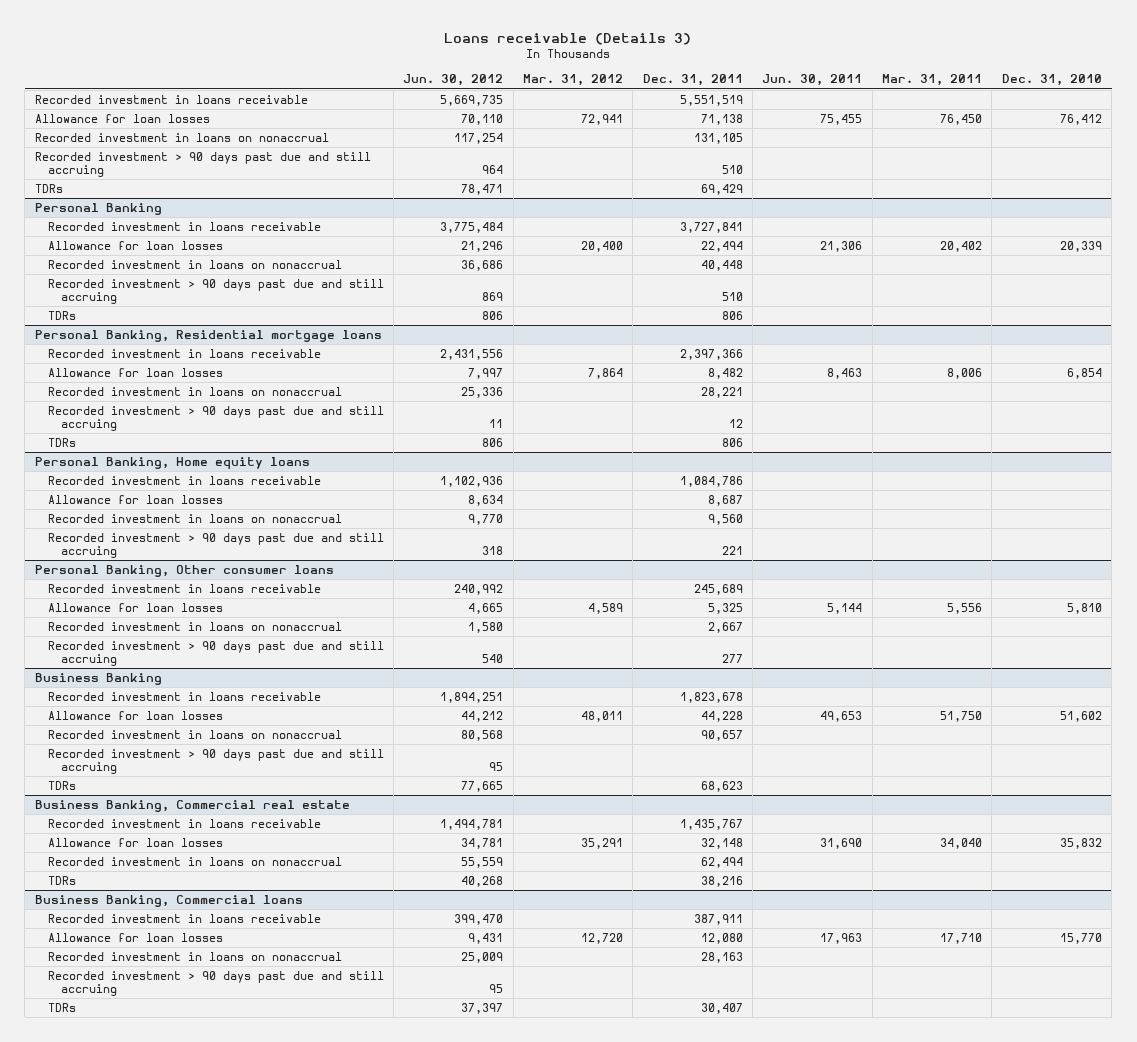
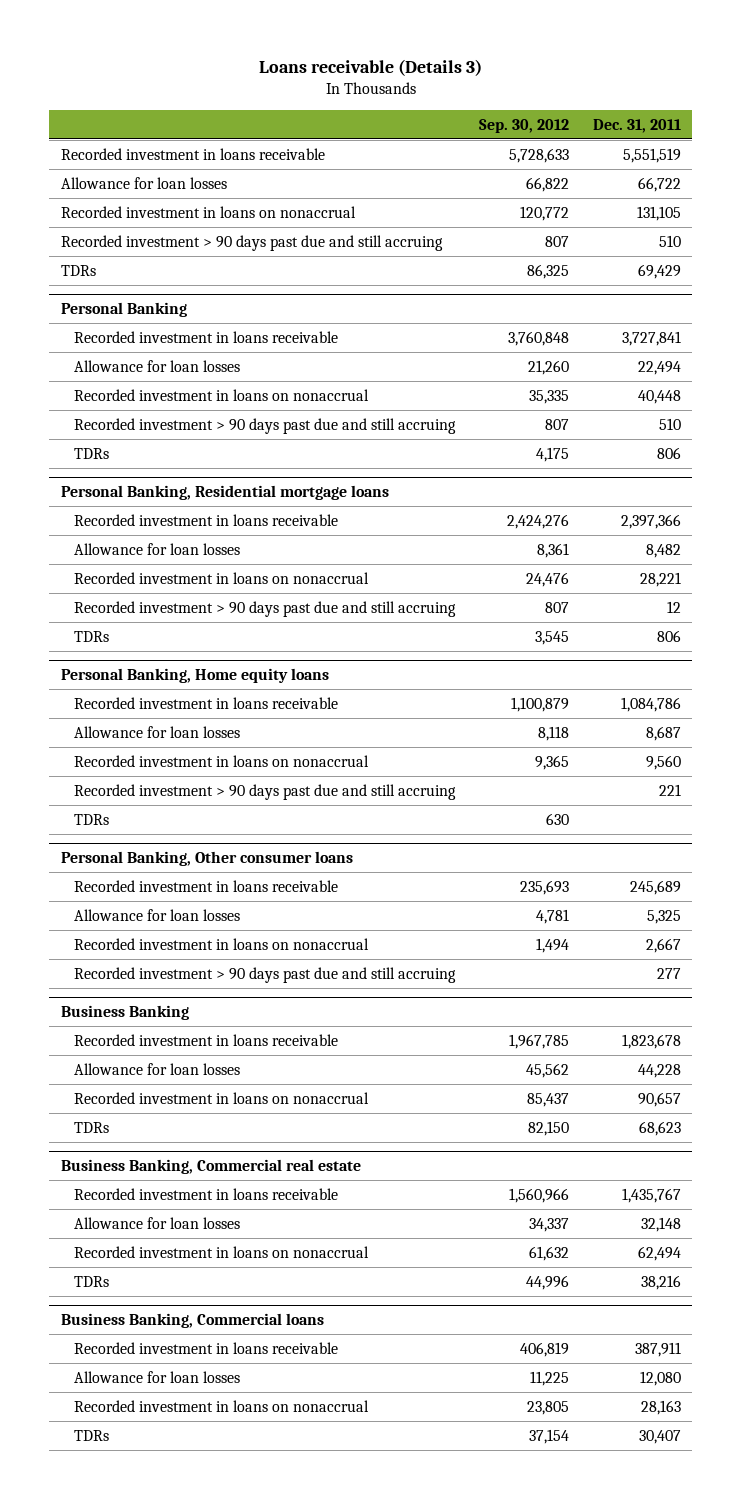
[403,74,504,87] Jun. 30, 2012 -> none
[523,74,624,87] Mar. 31, 2012 -> none
[762,74,863,87] Jun. 30, 2011 -> none
[882,74,983,87] Mar. 31, 2011 -> none
[1001,74,1102,87] Dec. 31, 2010 -> none
none -> [478,118,569,133] Sep. 30, 2012
[700,113,743,125] 71,138 -> [637,176,681,192] 66,722
none -> [73,813,109,825] TDRs
[47,748,384,775] Recorded investment > 90 days past due and still accruing -> none
[47,970,384,997] Recorded investment > 90 days past due and still accruing -> none

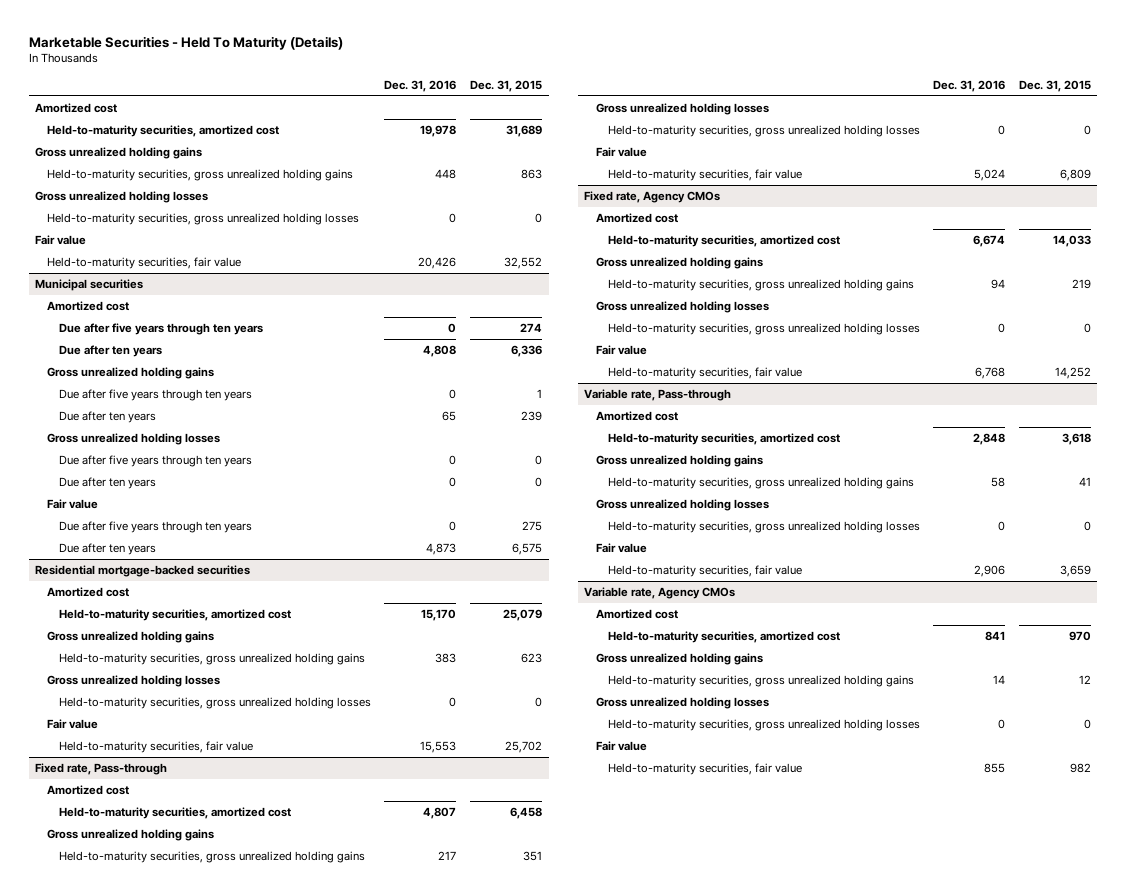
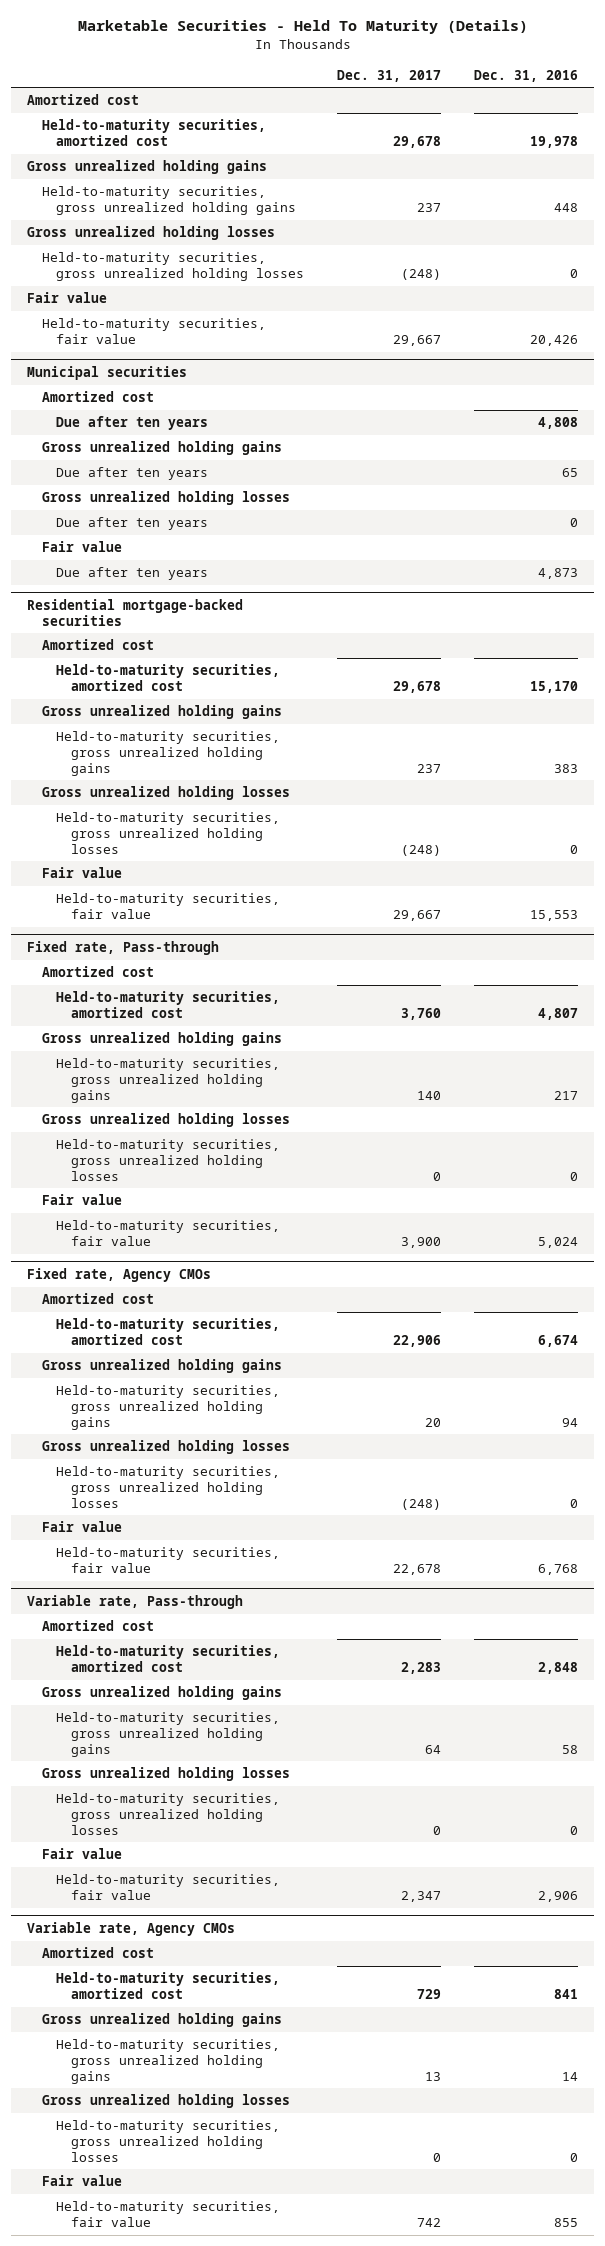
[469,79,542,92] Dec. 31, 2015 -> none
none -> [337,69,442,82] Dec. 31, 2017
[58,323,263,336] Due after five years through ten years -> none
[58,389,252,402] Due after five years through ten years -> none
[58,455,252,468] Due after five years through ten years -> none
[58,521,252,534] Due after five years through ten years -> none

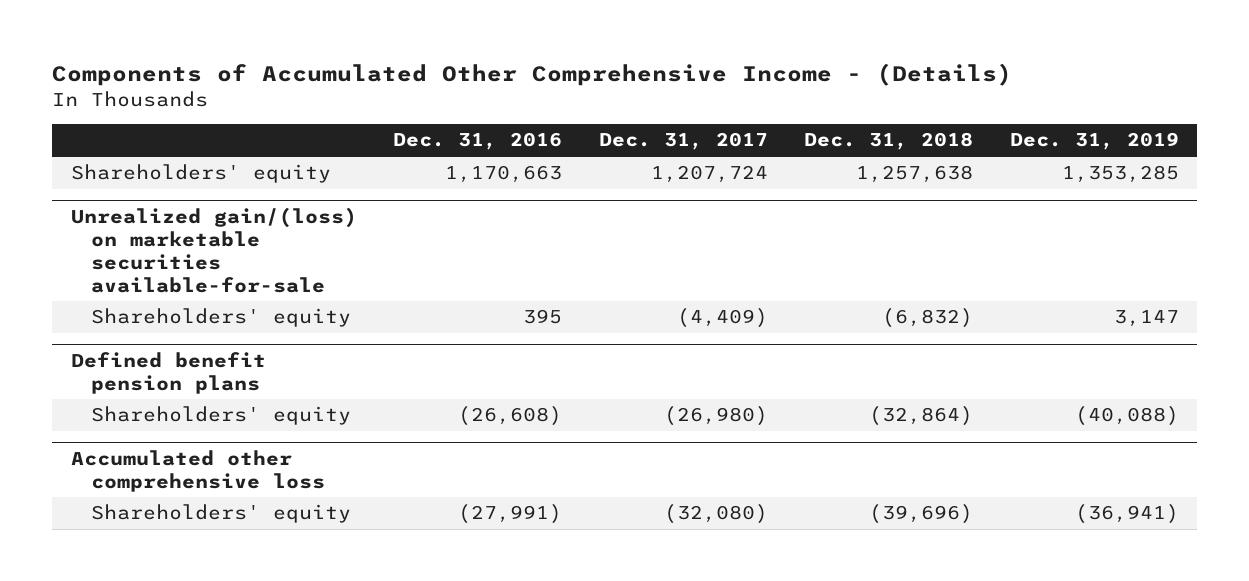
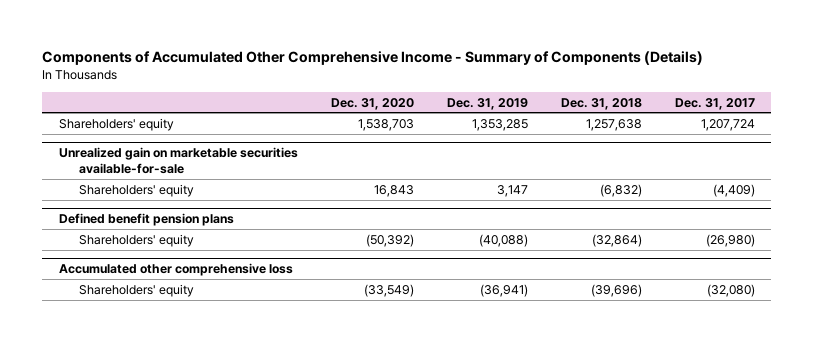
[52,62,1013,86] Components of Accumulated Other Comprehensive Income - (Details) -> [42,50,704,65] Components of Accumulated Other Comprehensive Income - Summary of Components (Details)
[393,132,563,151] Dec. 31, 2016 -> none
none -> [330,97,414,110] Dec. 31, 2020
[70,206,357,293] Unrealized gain/(loss) on marketable securities available-for-sale -> [58,147,298,175] Unrealized gain on marketable securities available-for-sale

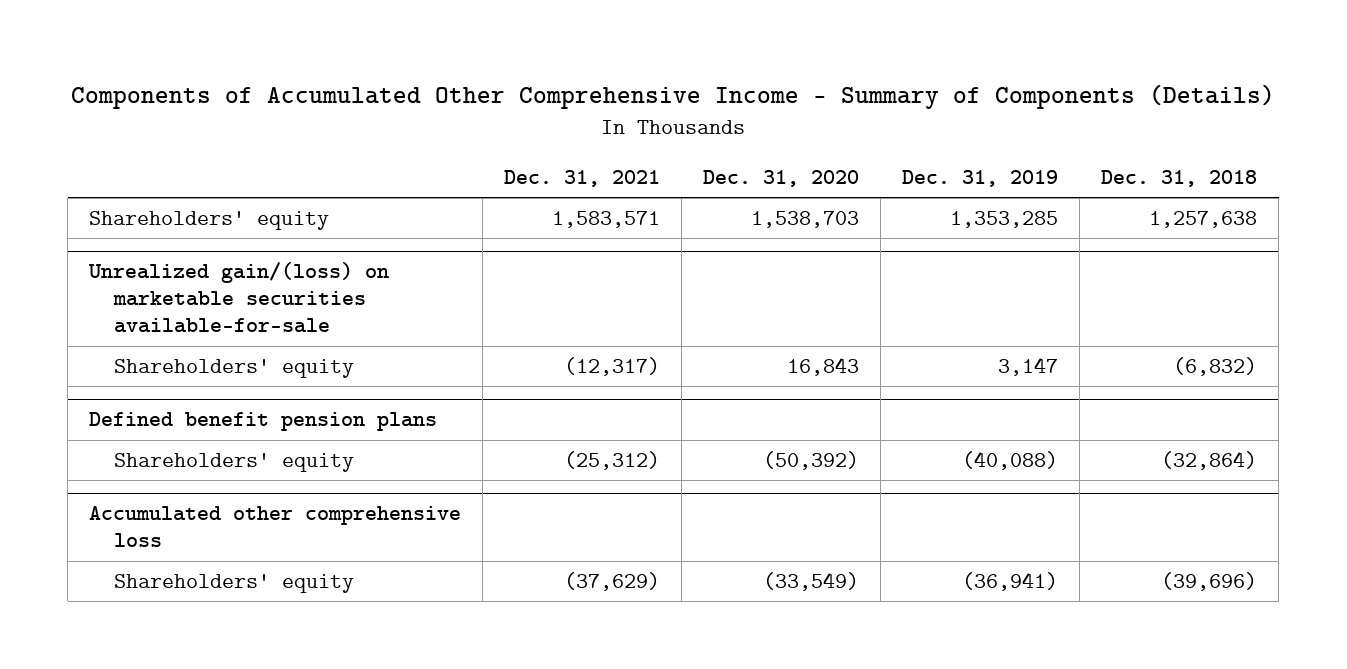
[674,97,755,110] Dec. 31, 2017 -> none
none -> [504,169,661,187] Dec. 31, 2021
[58,147,298,175] Unrealized gain on marketable securities available-for-sale -> [88,262,390,334] Unrealized gain/(loss) on marketable securities available-for-sale

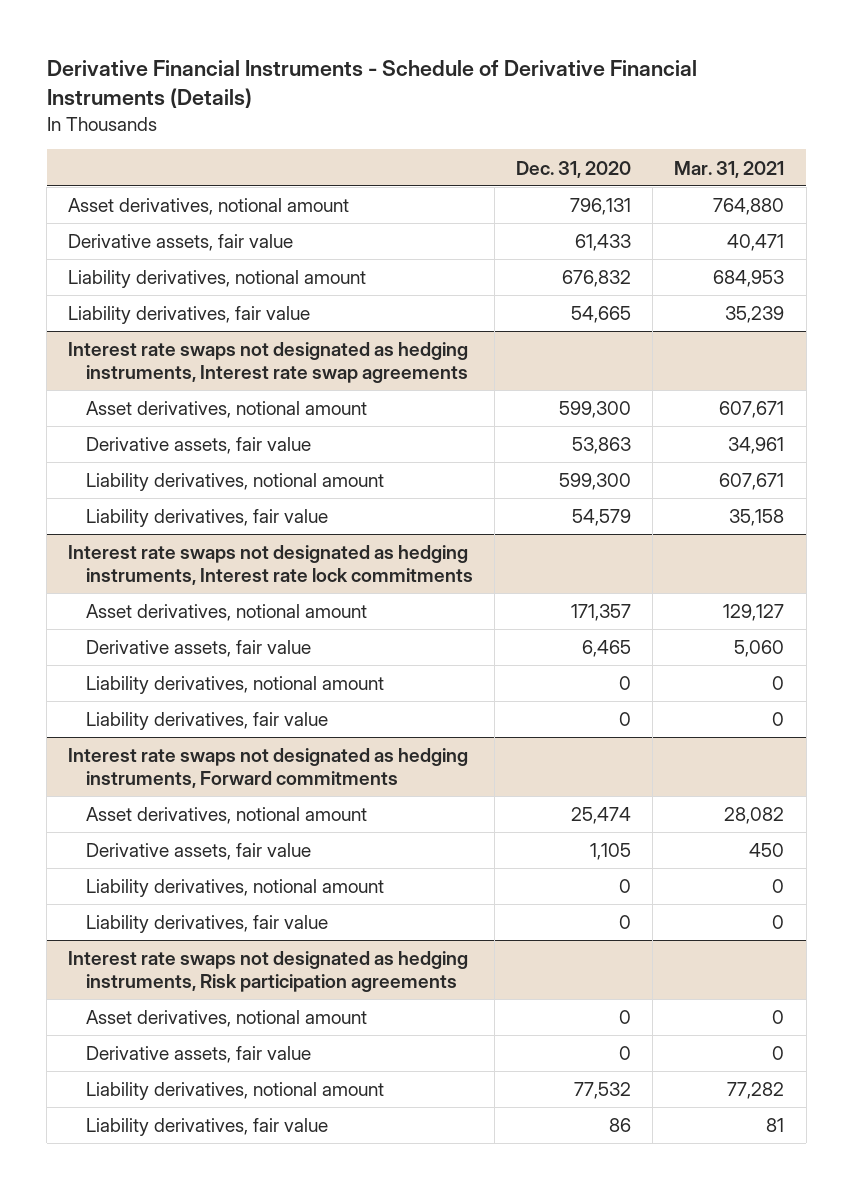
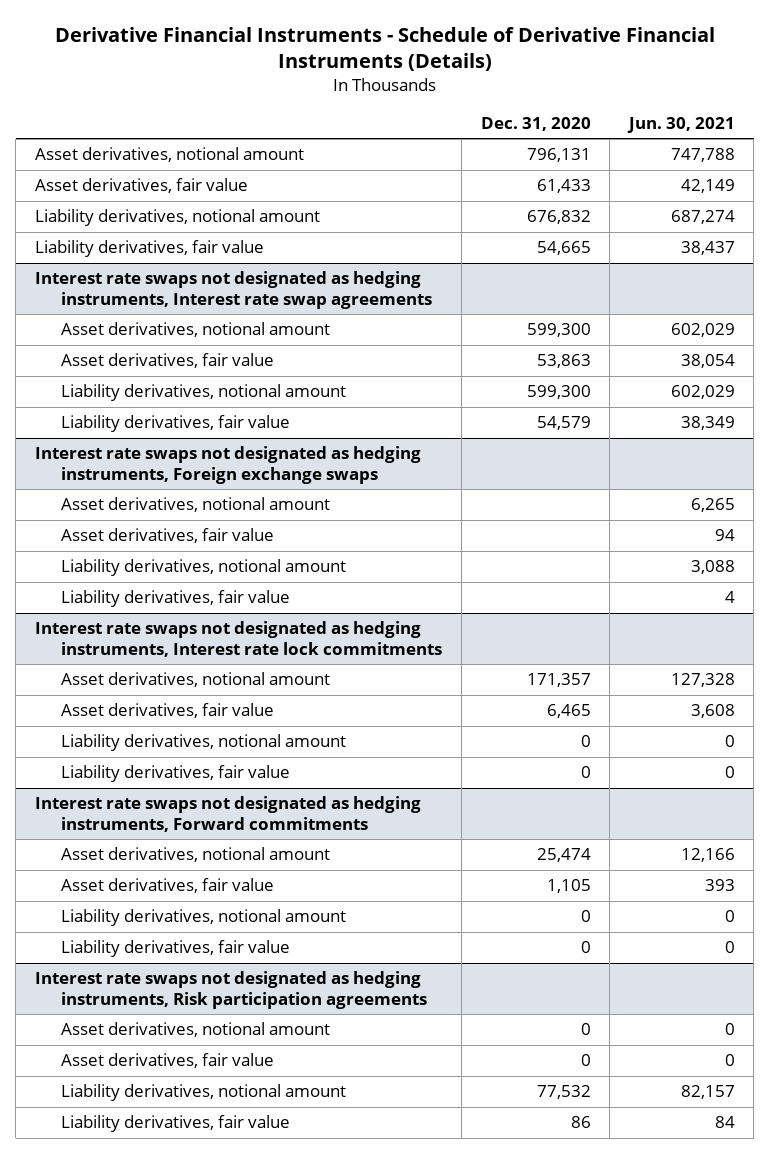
[674,160,785,178] Mar. 31, 2021 -> none
none -> [626,116,735,133] Jun. 30, 2021
[68,234,294,252] Derivative assets, fair value -> [34,178,248,194] Asset derivatives, fair value
[86,437,312,455] Derivative assets, fair value -> [61,353,275,369] Asset derivatives, fair value
none -> [34,446,421,484] Interest rate swaps not designated as hedging instruments, Foreign exchange swaps
none -> [61,497,331,513] Asset derivatives, notional amount
none -> [61,528,275,544] Asset derivatives, fair value
none -> [61,559,347,577] Liability derivatives, notional amount
none -> [61,590,291,608] Liability derivatives, fair value
[86,640,312,658] Derivative assets, fair value -> [61,703,275,719] Asset derivatives, fair value
[86,843,312,861] Derivative assets, fair value -> [61,878,275,894] Asset derivatives, fair value
[86,1046,312,1064] Derivative assets, fair value -> [61,1053,275,1069] Asset derivatives, fair value

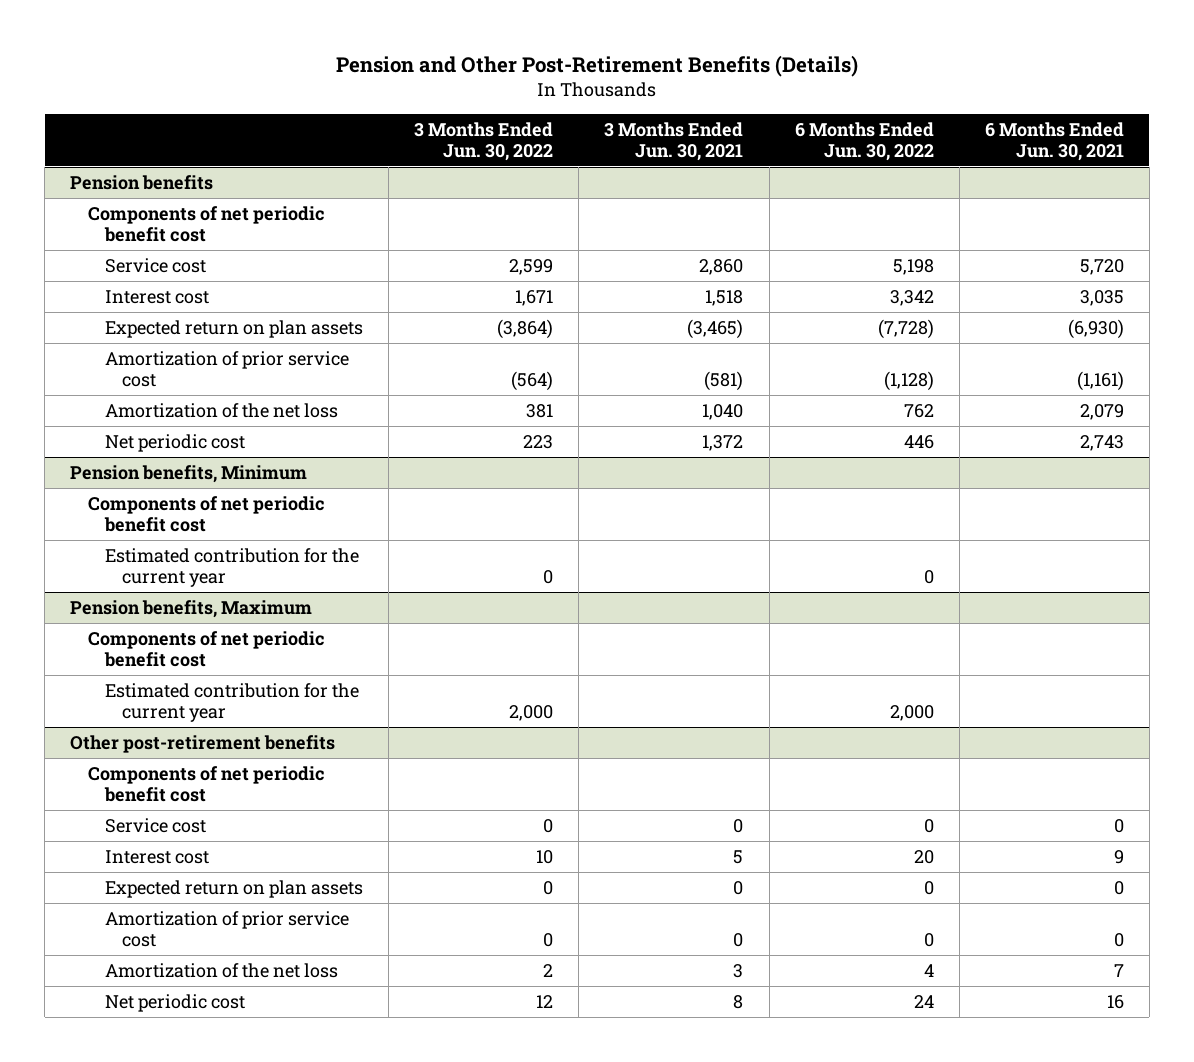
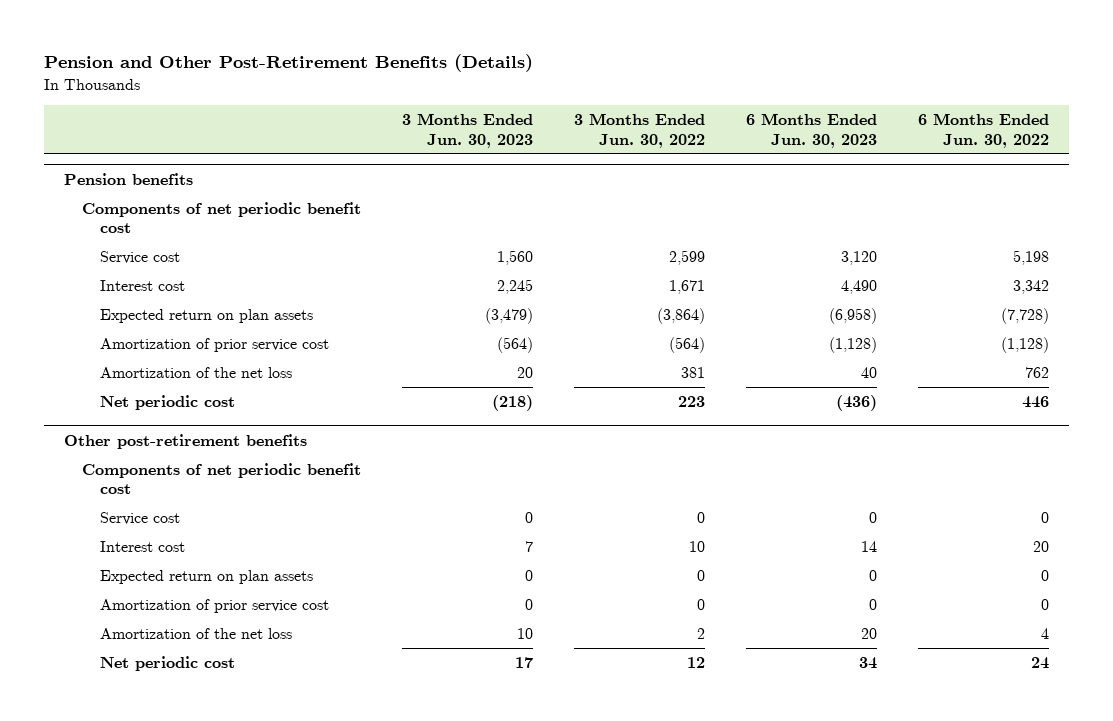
[604,122,744,161] 3 Months Ended Jun. 30, 2021 -> none
[984,122,1124,161] 6 Months Ended Jun. 30, 2021 -> none
none -> [402,113,534,148] 3 Months Ended Jun. 30, 2023
none -> [745,113,877,148] 6 Months Ended Jun. 30, 2023
[70,464,308,483] Pension benefits, Minimum -> none
[87,495,325,532] Components of net periodic benefit cost -> none
[104,547,359,587] Estimated contribution for the current year -> none
[70,599,313,618] Pension benefits, Maximum -> none
[87,630,325,667] Components of net periodic benefit cost -> none
[104,682,359,722] Estimated contribution for the current year -> none

